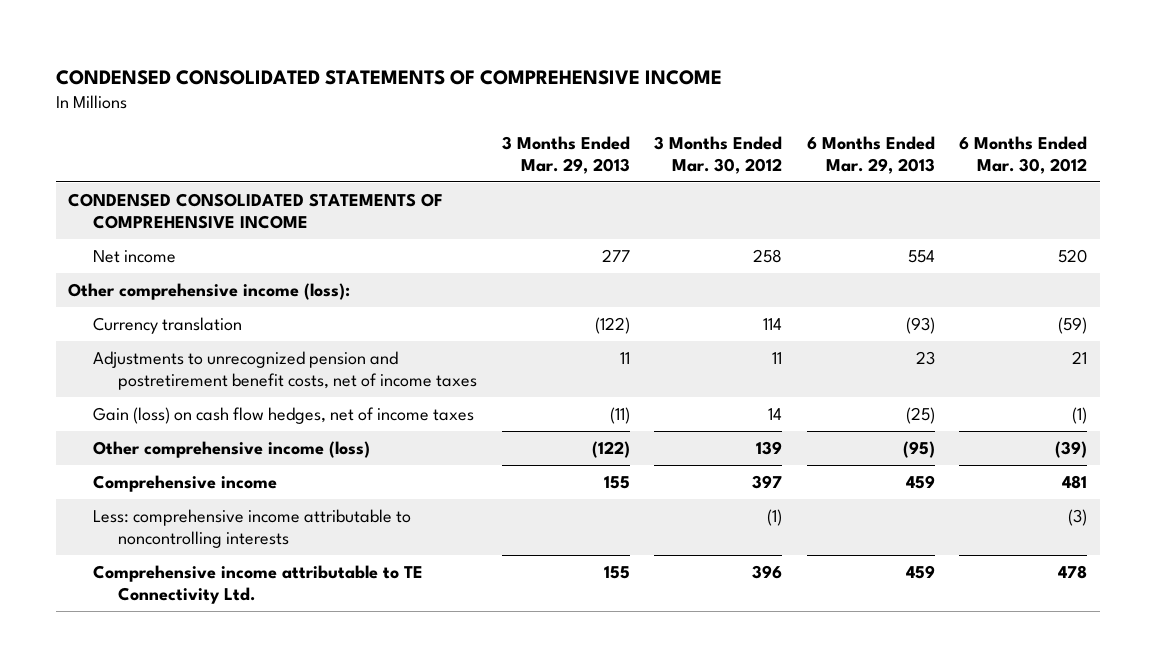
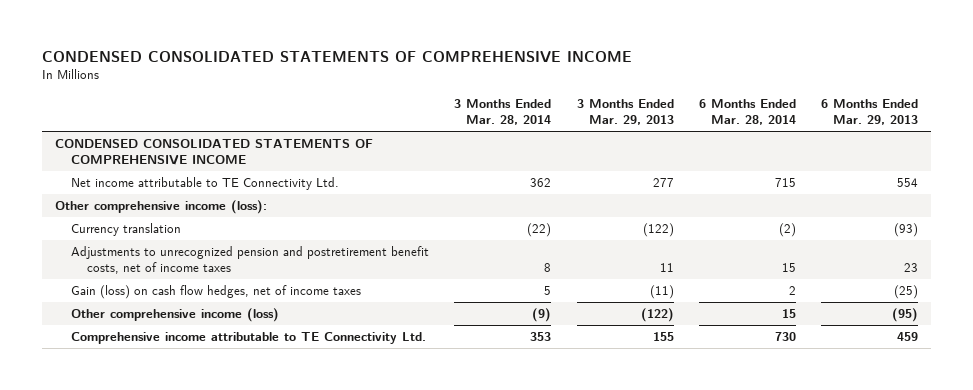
[654,135,783,174] 3 Months Ended Mar. 30, 2012 -> none
[959,135,1088,174] 6 Months Ended Mar. 30, 2012 -> none
none -> [454,98,552,125] 3 Months Ended Mar. 28, 2014
none -> [698,98,796,125] 6 Months Ended Mar. 28, 2014
[92,249,176,263] Net income -> [71,177,340,191] Net income attributable to TE Connectivity Ltd.
[92,474,277,492] Comprehensive income -> none
[92,508,411,548] Less: comprehensive income attributable to noncontrolling interests -> none

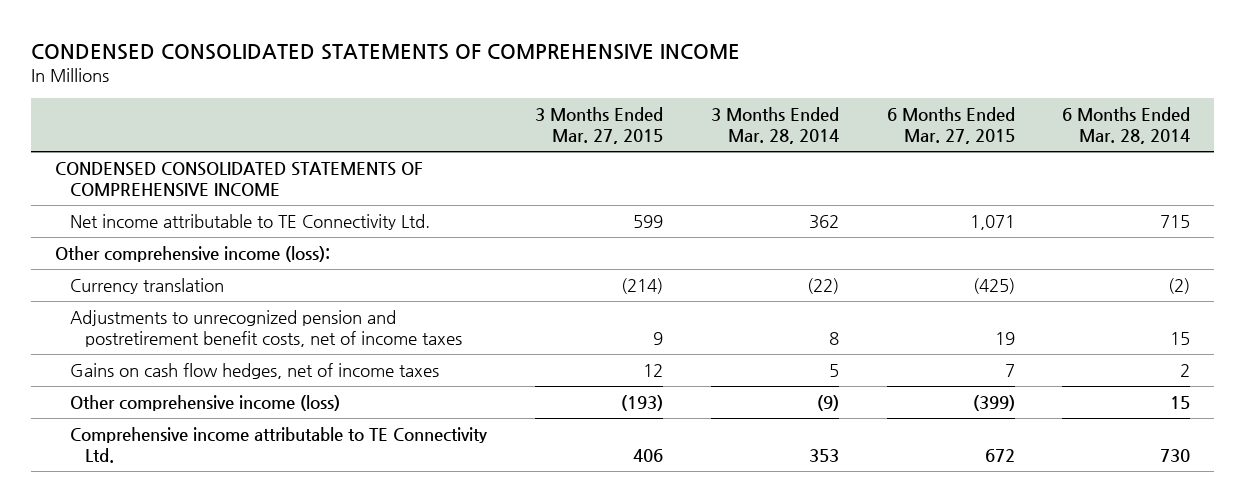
[576,98,674,125] 3 Months Ended Mar. 29, 2013 -> none
[821,98,919,125] 6 Months Ended Mar. 29, 2013 -> none
none -> [534,107,663,145] 3 Months Ended Mar. 27, 2015
none -> [886,107,1015,145] 6 Months Ended Mar. 27, 2015
[71,285,362,300] Gain (loss) on cash flow hedges, net of income taxes -> [69,363,439,380] Gains on cash flow hedges, net of income taxes

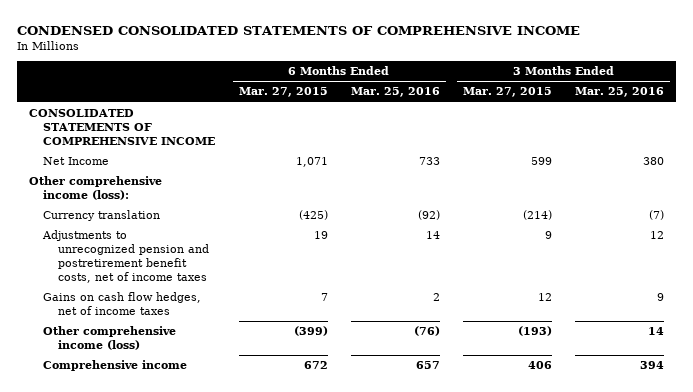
[710,107,839,145] 3 Months Ended Mar. 28, 2014 -> none
[1062,107,1191,145] 6 Months Ended Mar. 28, 2014 -> none
none -> [350,87,440,98] Mar. 25, 2016
none -> [575,87,665,98] Mar. 25, 2016
[55,162,424,197] CONDENSED CONSOLIDATED STATEMENTS OF COMPREHENSIVE INCOME -> [28,109,216,146] CONSOLIDATED STATEMENTS OF COMPREHENSIVE INCOME
[69,214,430,231] Net income attributable to TE Connectivity Ltd. -> [43,157,110,166] Net Income
[69,427,487,463] Comprehensive income attributable to TE Connectivity Ltd. -> [43,360,188,372] Comprehensive income

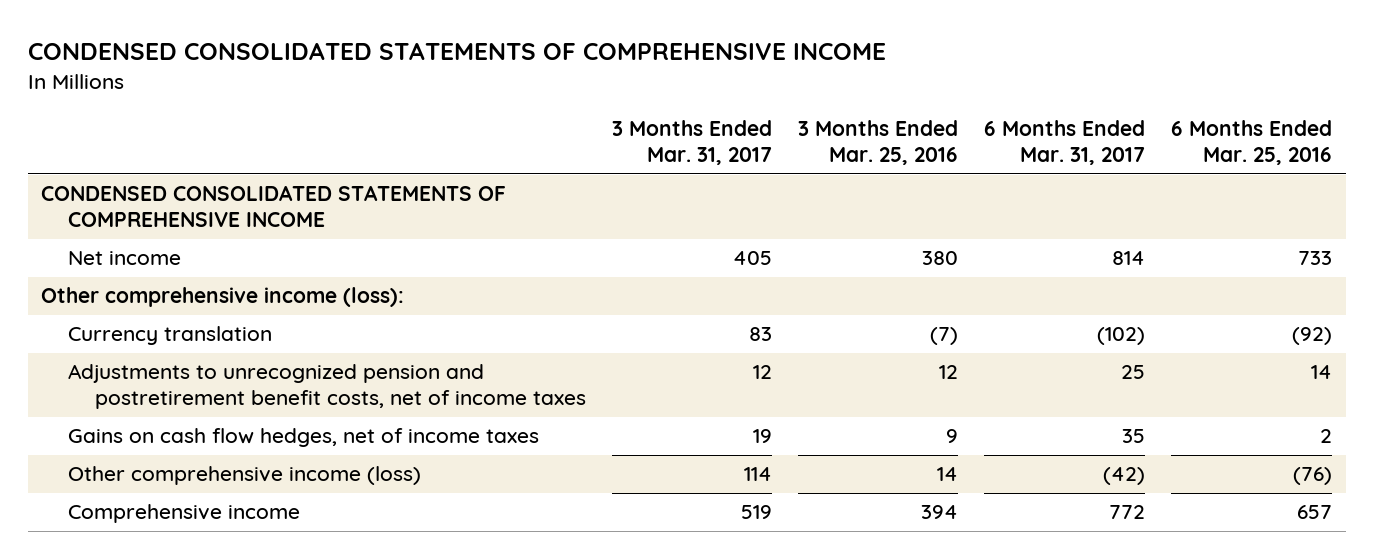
[238,87,328,98] Mar. 27, 2015 -> none
[463,87,553,98] Mar. 27, 2015 -> none
none -> [611,120,772,166] 3 Months Ended Mar. 31, 2017
none -> [984,120,1146,166] 6 Months Ended Mar. 31, 2017
[28,109,216,146] CONSOLIDATED STATEMENTS OF COMPREHENSIVE INCOME -> [40,185,506,228] CONDENSED CONSOLIDATED STATEMENTS OF COMPREHENSIVE INCOME
[43,157,110,166] Net Income -> [67,251,181,266] Net income

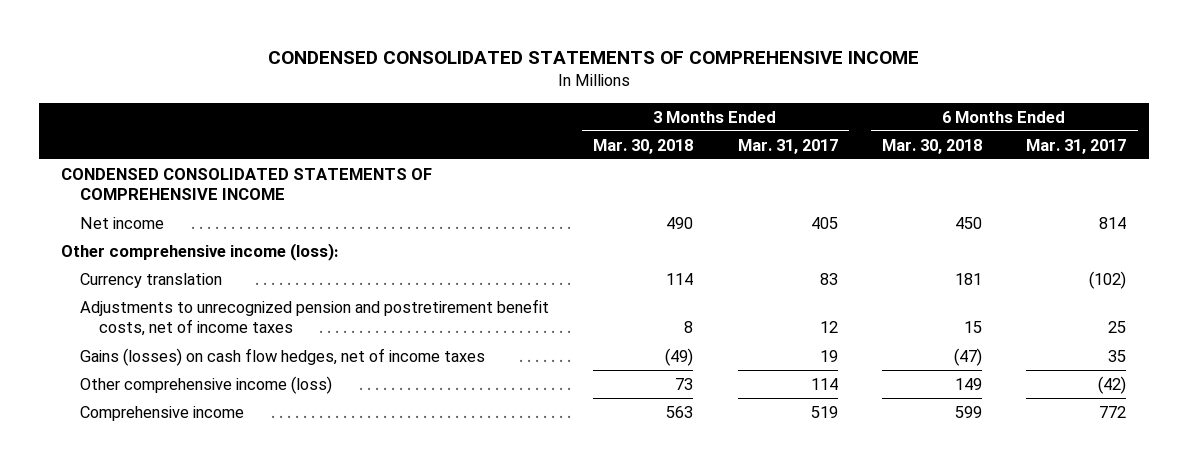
[798,120,959,166] 3 Months Ended Mar. 25, 2016 -> none
[1171,120,1333,166] 6 Months Ended Mar. 25, 2016 -> none
none -> [593,138,694,154] Mar. 30, 2018
none -> [882,138,983,154] Mar. 30, 2018
[67,428,539,448] Gains on cash flow hedges, net of income taxes -> [79,347,485,366] Gains (losses) on cash flow hedges, net of income taxes

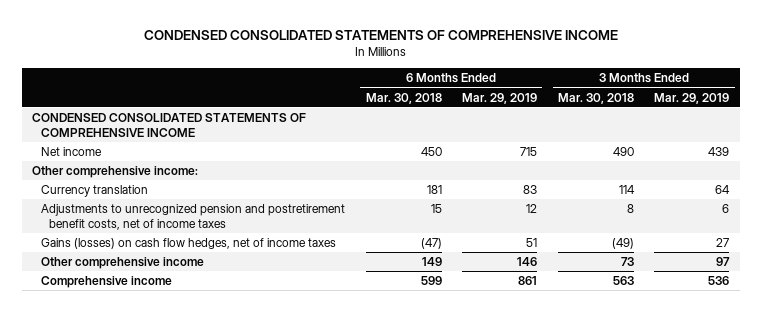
[737,138,838,154] Mar. 31, 2017 -> none
[1026,138,1127,154] Mar. 31, 2017 -> none
none -> [462,92,538,104] Mar. 29, 2019
none -> [654,92,730,104] Mar. 29, 2019
[60,242,338,261] Other comprehensive income (loss): -> [32,166,199,179] Other comprehensive income:
[79,375,332,394] Other comprehensive income (loss) -> [40,257,204,270] Other comprehensive income

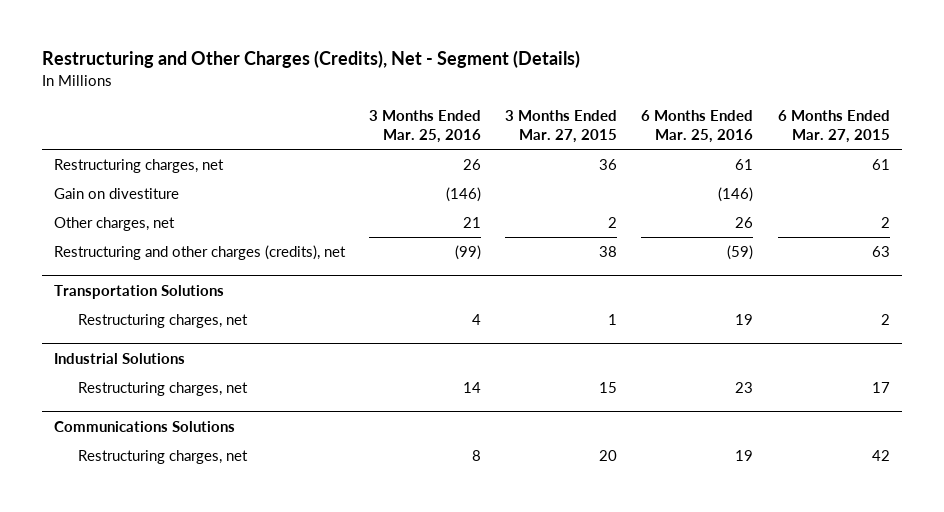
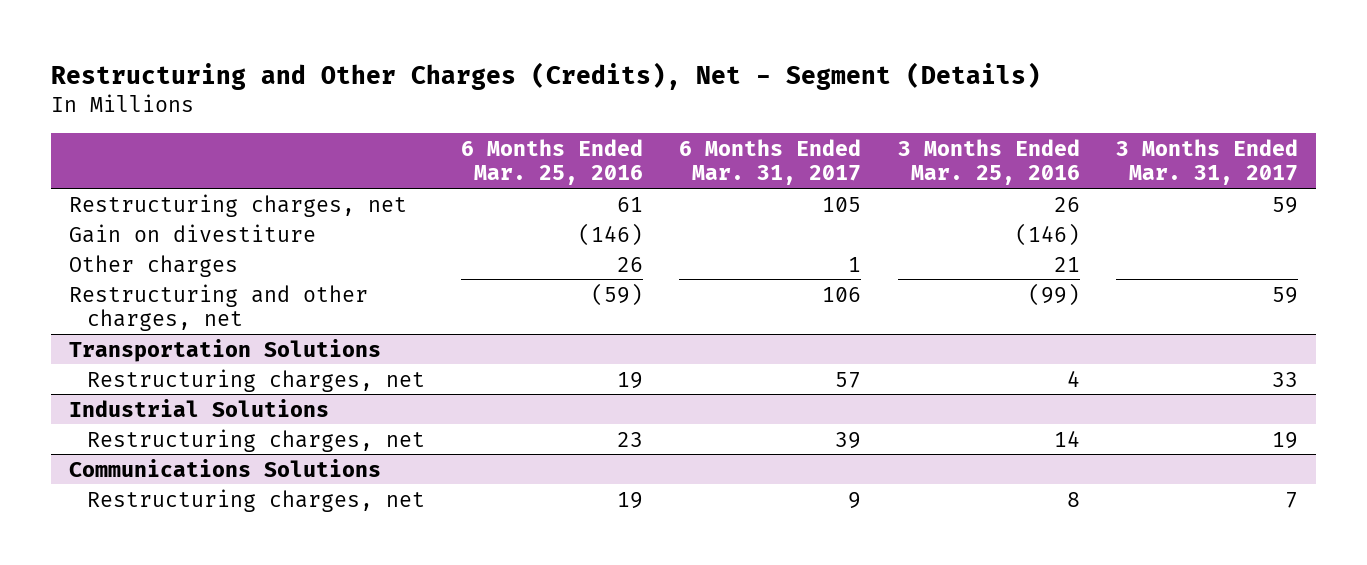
[505,109,618,144] 3 Months Ended Mar. 27, 2015 -> none
[777,109,890,144] 6 Months Ended Mar. 27, 2015 -> none
none -> [679,138,862,186] 6 Months Ended Mar. 31, 2017
none -> [1115,138,1298,186] 3 Months Ended Mar. 31, 2017
[54,216,176,231] Other charges, net -> [69,254,239,277] Other charges
[54,244,347,260] Restructuring and other charges (credits), net -> [69,283,369,332] Restructuring and other charges, net

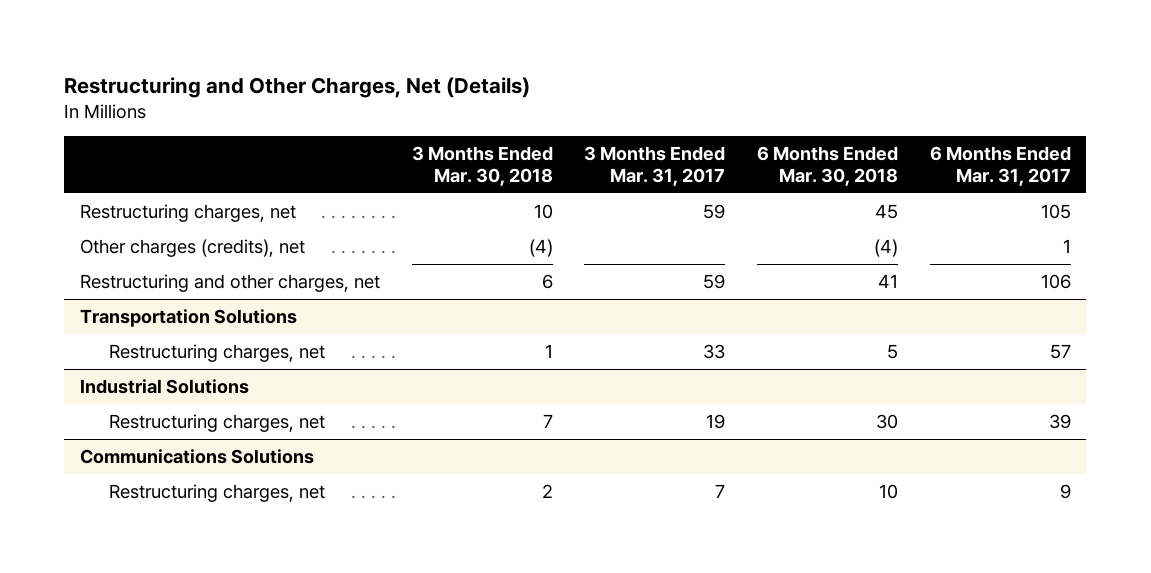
[50,61,1041,90] Restructuring and Other Charges (Credits), Net - Segment (Details) -> [64,76,531,98] Restructuring and Other Charges, Net (Details)
[461,138,644,186] 6 Months Ended Mar. 25, 2016 -> none
[897,138,1080,186] 3 Months Ended Mar. 25, 2016 -> none
none -> [411,146,553,186] 3 Months Ended Mar. 30, 2018
none -> [757,146,899,186] 6 Months Ended Mar. 30, 2018
[69,223,317,243] Gain on divestiture -> none
[69,254,239,277] Other charges -> [80,238,306,257] Other charges (credits), net

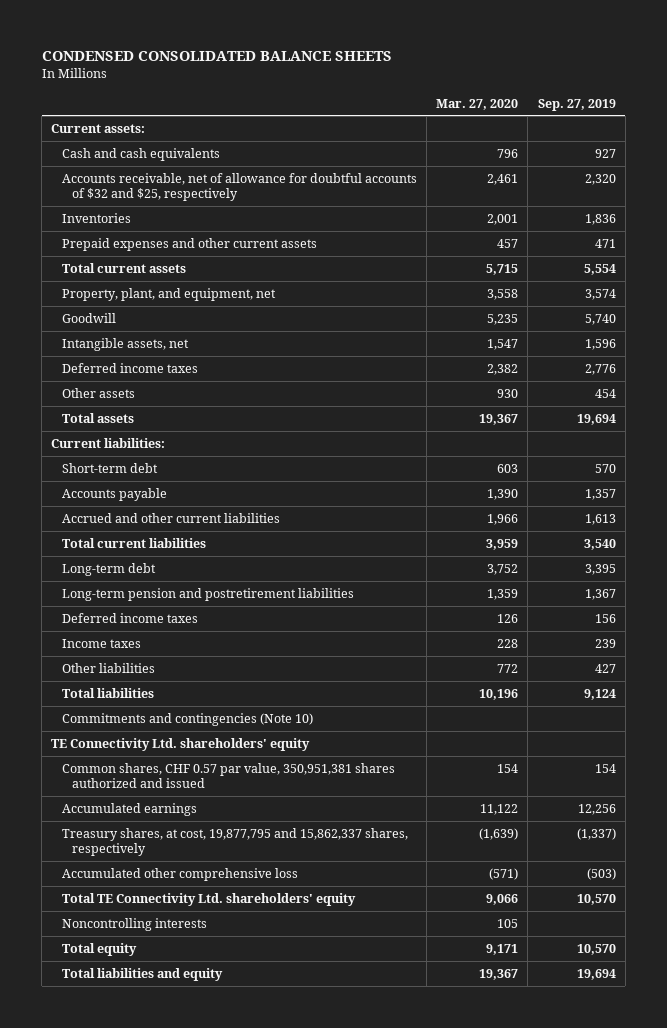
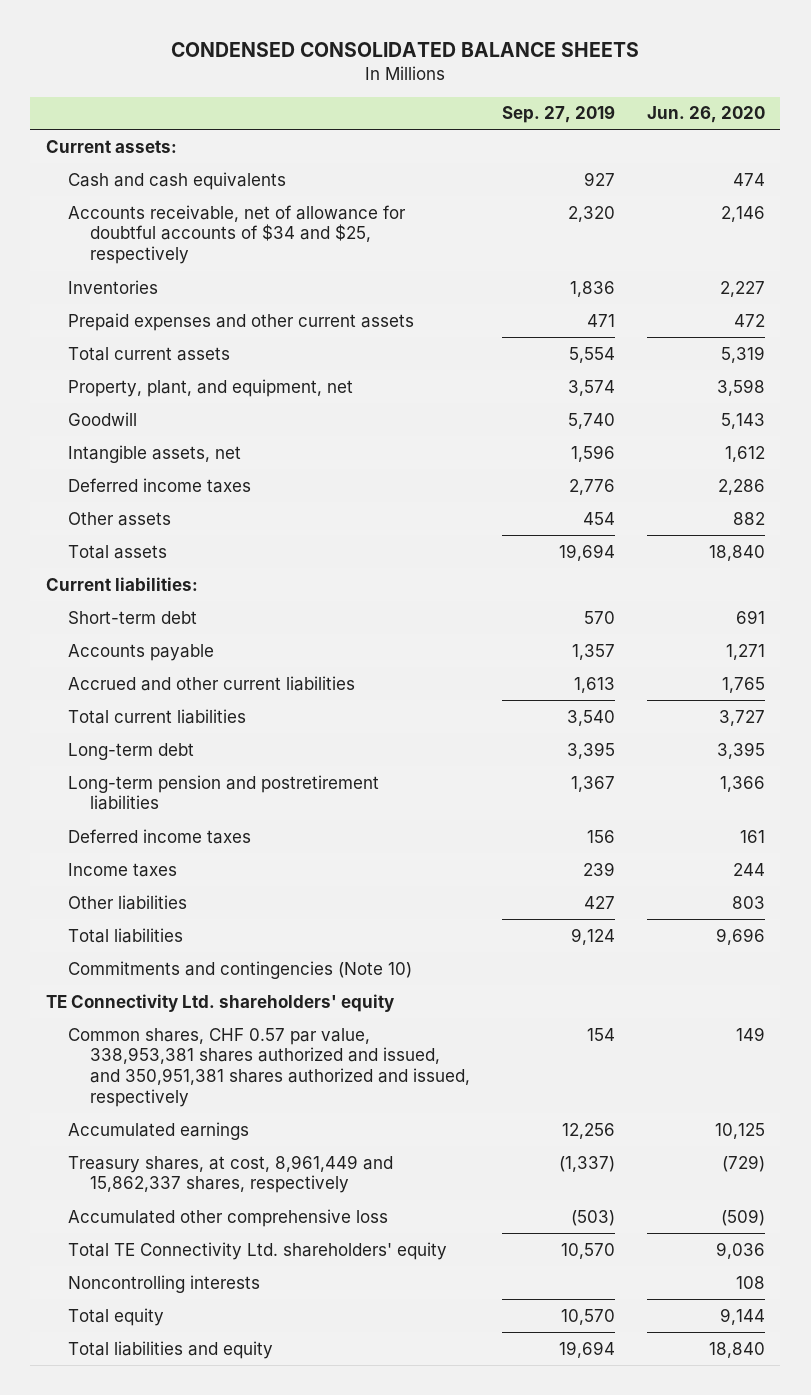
[436,98,519,110] Mar. 27, 2020 -> none
none -> [646,106,765,124] Jun. 26, 2020
[61,172,417,202] Accounts receivable, net of allowance for doubtful accounts of $32 and $25, respectively -> [68,204,407,265] Accounts receivable, net of allowance for doubtful accounts of $34 and $25, respectively
[61,762,395,789] Common shares, CHF 0.57 par value, 350,951,381 shares authorized and issued -> [68,1027,471,1108] Common shares, CHF 0.57 par value, 338,953,381 shares authorized and issued, and 350,951,381 shares authorized and issued, respectively
[61,827,408,857] Treasury shares, at cost, 19,877,795 and 15,862,337 shares, respectively -> [68,1154,394,1194] Treasury shares, at cost, 8,961,449 and 15,862,337 shares, respectively

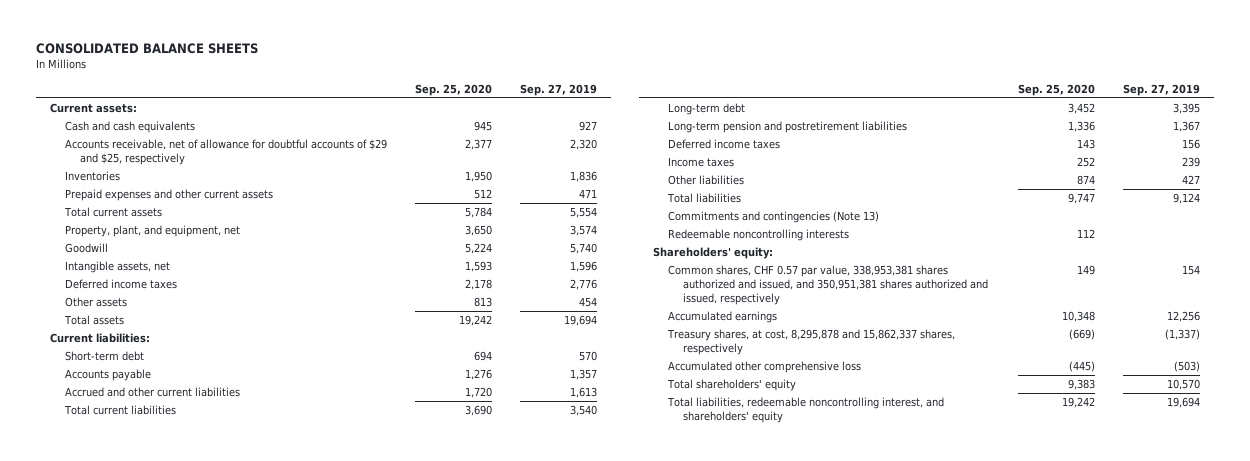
[171,41,640,57] CONDENSED CONSOLIDATED BALANCE SHEETS -> [35,43,258,55] CONSOLIDATED BALANCE SHEETS
[646,106,765,124] Jun. 26, 2020 -> none
none -> [415,83,493,96] Sep. 25, 2020
[68,204,407,265] Accounts receivable, net of allowance for doubtful accounts of $34 and $25, respectively -> [65,139,388,165] Accounts receivable, net of allowance for doubtful accounts of $29 and $25, respectively
[68,960,413,979] Commitments and contingencies (Note 10) -> [668,211,880,224] Commitments and contingencies (Note 13)
none -> [668,229,850,242] Redeemable noncontrolling interests
[46,993,395,1012] TE Connectivity Ltd. shareholders' equity -> [653,247,774,260] Shareholders' equity:
[68,1154,394,1194] Treasury shares, at cost, 8,961,449 and 15,862,337 shares, respectively -> [667,329,956,355] Treasury shares, at cost, 8,295,878 and 15,862,337 shares, respectively
[68,1241,448,1260] Total TE Connectivity Ltd. shareholders' equity -> none
[68,1274,261,1293] Noncontrolling interests -> none
[68,1307,165,1326] Total equity -> [667,379,797,392] Total shareholders' equity
[68,1340,274,1359] Total liabilities and equity -> [667,397,945,423] Total liabilities, redeemable noncontrolling interest, and shareholders' equity

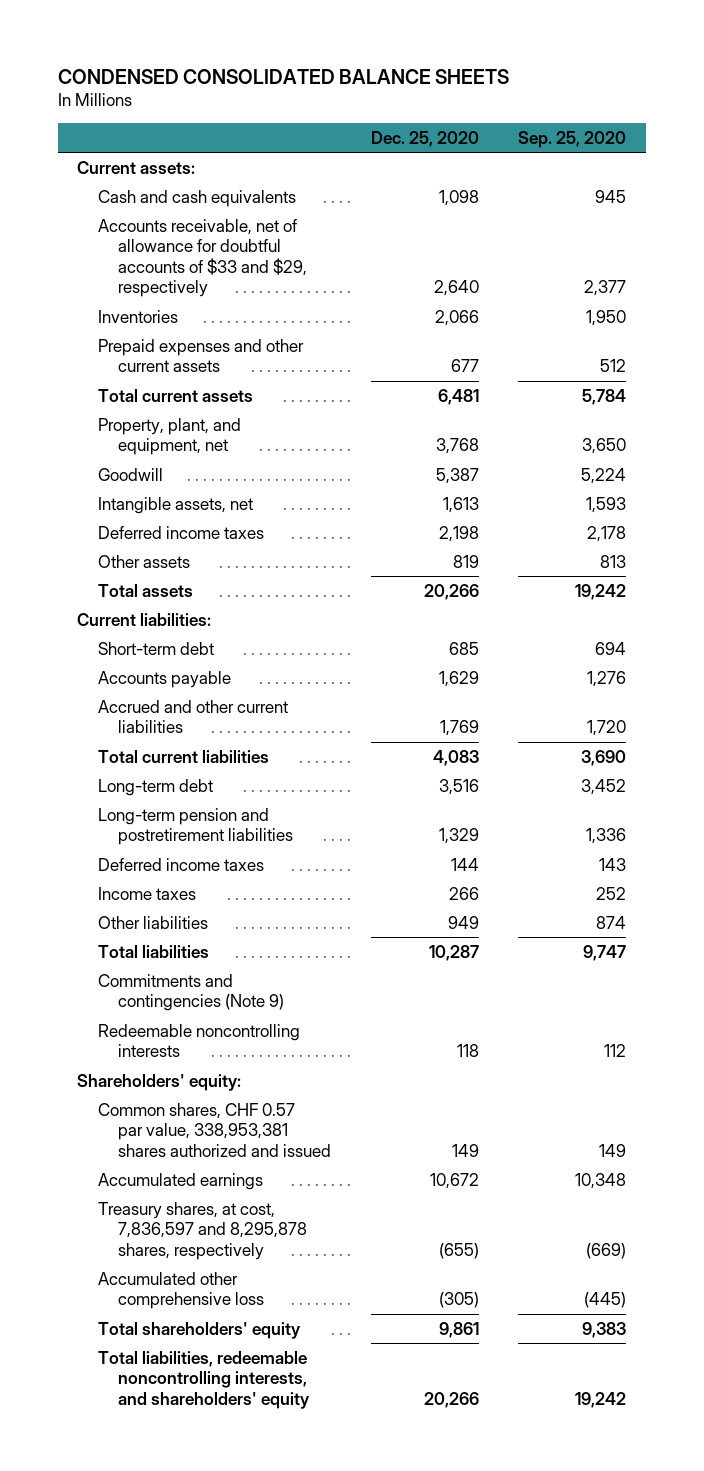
[35,43,258,55] CONSOLIDATED BALANCE SHEETS -> [57,68,509,84] CONDENSED CONSOLIDATED BALANCE SHEETS
[520,83,598,96] Sep. 27, 2019 -> none
none -> [370,130,479,147] Dec. 25, 2020
[65,139,388,165] Accounts receivable, net of allowance for doubtful accounts of $29 and $25, respectively -> [97,218,307,298] Accounts receivable, net of allowance for doubtful accounts of $33 and $29, respectively
[668,211,880,224] Commitments and contingencies (Note 13) -> [97,973,284,1012] Commitments and contingencies (Note 9)
[668,265,989,305] Common shares, CHF 0.57 par value, 338,953,381 shares authorized and issued, and 350,951,381 shares authorized and issued, respectively -> [97,1102,331,1157] Common shares, CHF 0.57 par value, 338,953,381 shares authorized and issued
[667,329,956,355] Treasury shares, at cost, 8,295,878 and 15,862,337 shares, respectively -> [97,1201,307,1260] Treasury shares, at cost, 7,836,597 and 8,295,878 shares, respectively
[667,397,945,423] Total liabilities, redeemable noncontrolling interest, and shareholders' equity -> [97,1350,310,1409] Total liabilities, redeemable noncontrolling interests, and shareholders' equity

